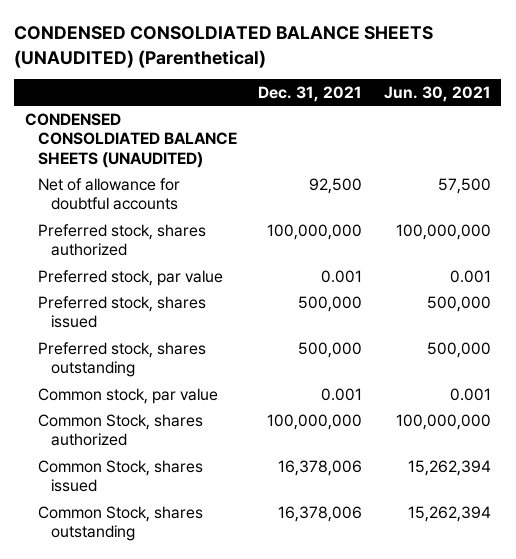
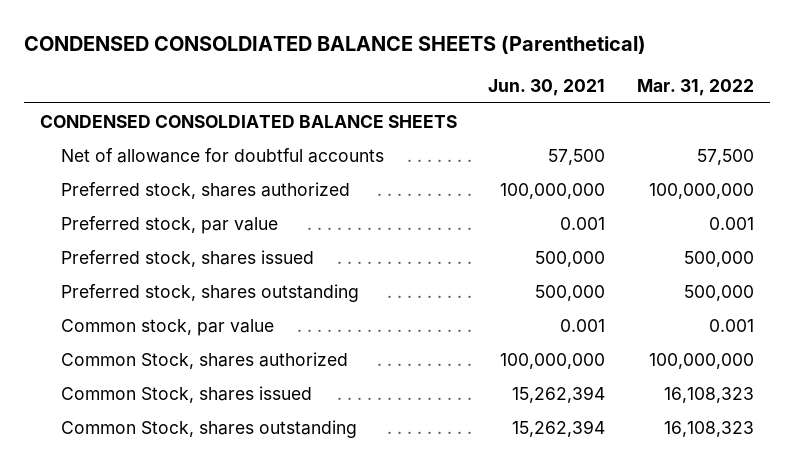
[14,25,434,68] CONDENSED CONSOLDIATED BALANCE SHEETS (UNAUDITED) (Parenthetical) -> [23,34,646,54] CONDENSED CONSOLDIATED BALANCE SHEETS (Parenthetical)
[258,85,363,102] Dec. 31, 2021 -> none
none -> [637,78,755,96] Mar. 31, 2022
[25,112,237,168] CONDENSED CONSOLDIATED BALANCE SHEETS (UNAUDITED) -> [39,114,457,128] CONDENSED CONSOLDIATED BALANCE SHEETS

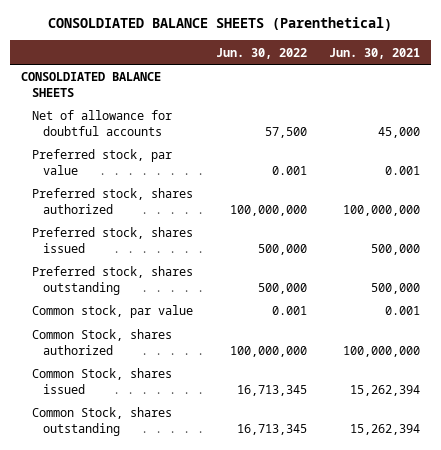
[23,34,646,54] CONDENSED CONSOLDIATED BALANCE SHEETS (Parenthetical) -> [48,17,393,32] CONSOLDIATED BALANCE SHEETS (Parenthetical)
[637,78,755,96] Mar. 31, 2022 -> none
none -> [215,47,307,59] Jun. 30, 2022
[39,114,457,128] CONDENSED CONSOLDIATED BALANCE SHEETS -> [20,72,161,97] CONSOLDIATED BALANCE SHEETS
[548,148,606,165] 57,500 -> [377,126,420,138] 45,000
[61,181,351,199] Preferred stock, shares authorized -> [32,188,194,214] Preferred stock, shares authorized

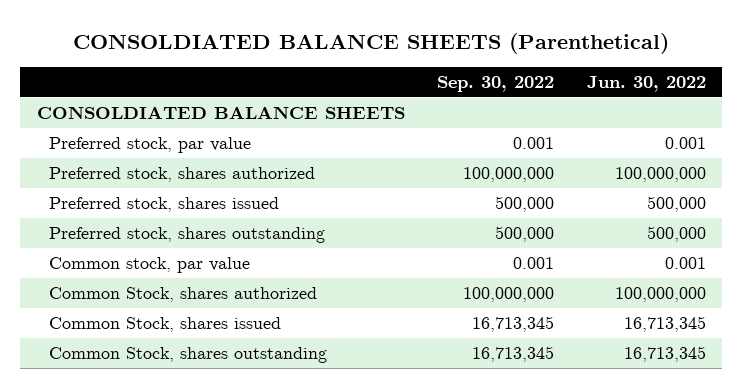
[328,47,420,59] Jun. 30, 2021 -> none
none -> [437,76,555,93] Sep. 30, 2022
[32,110,173,136] Net of allowance for doubtful accounts -> none

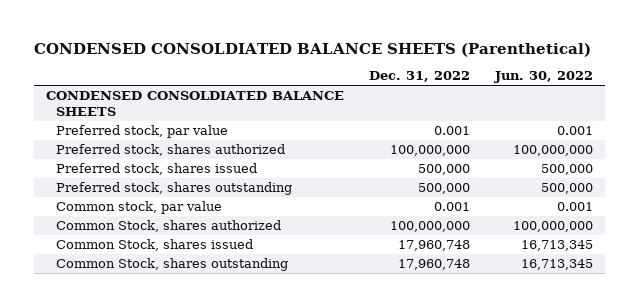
[73,32,670,54] CONSOLDIATED BALANCE SHEETS (Parenthetical) -> [34,42,592,57] CONDENSED CONSOLDIATED BALANCE SHEETS (Parenthetical)
[437,76,555,93] Sep. 30, 2022 -> none
none -> [369,71,471,83] Dec. 31, 2022
[36,106,405,120] CONSOLDIATED BALANCE SHEETS -> [46,91,345,116] CONDENSED CONSOLDIATED BALANCE SHEETS

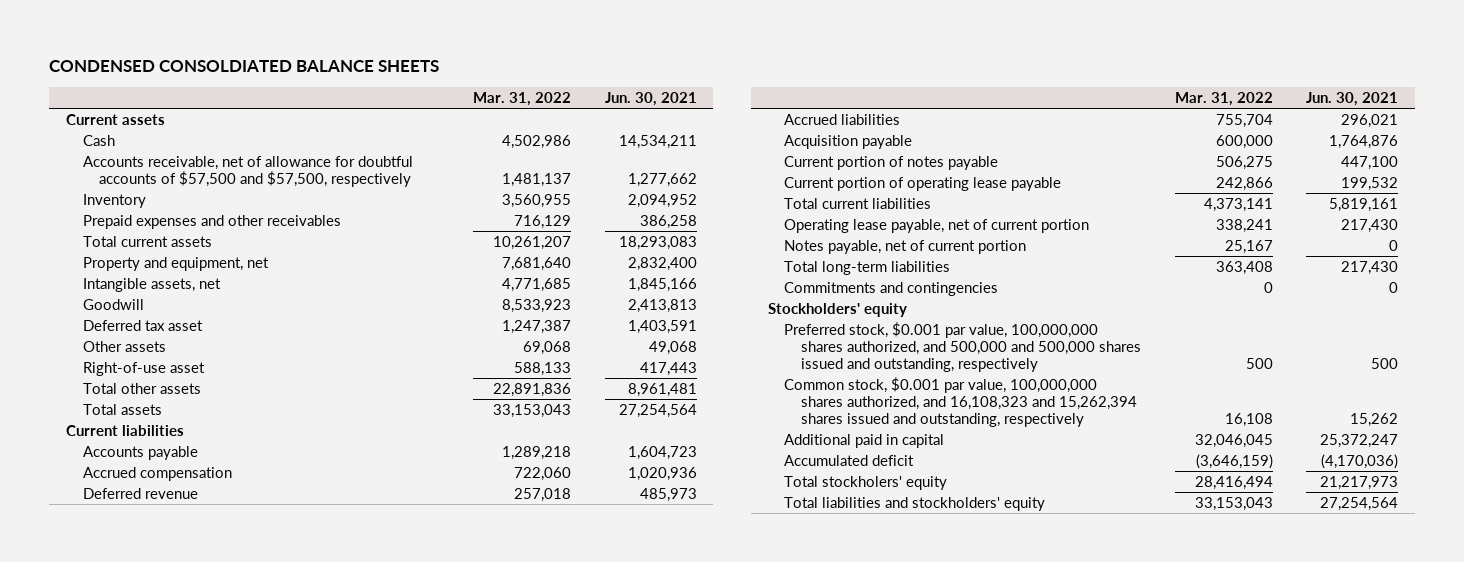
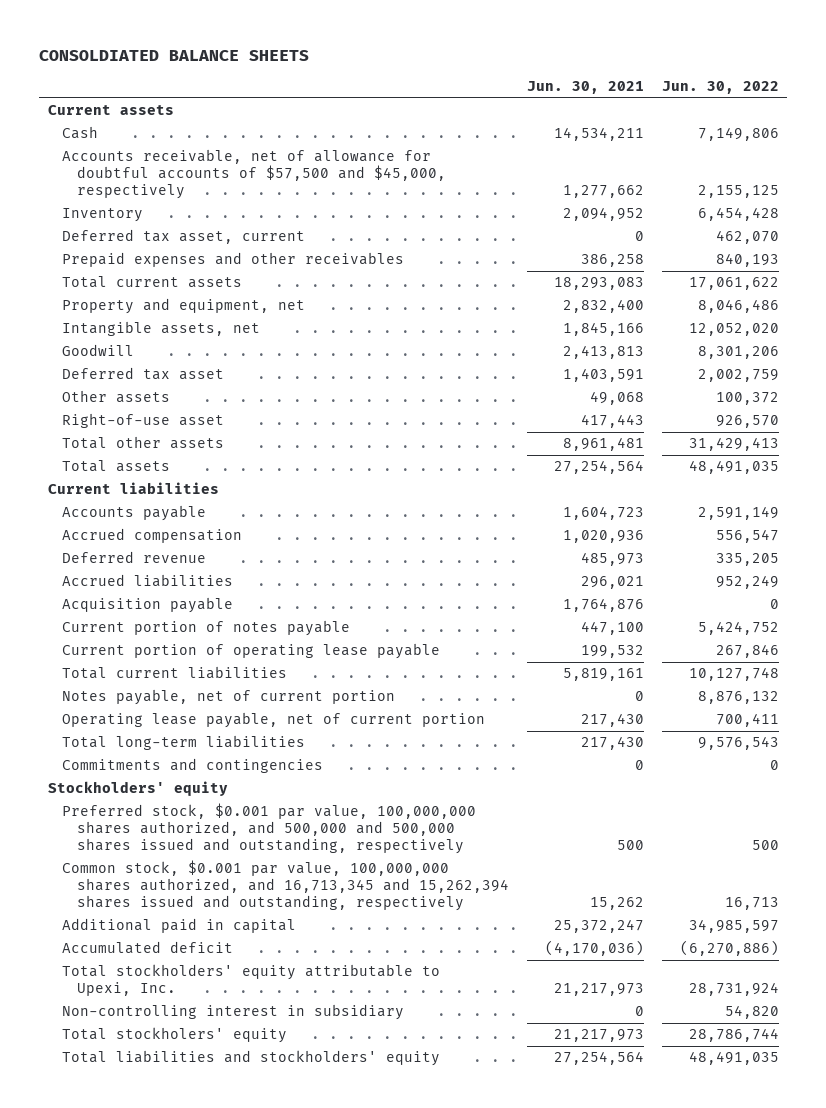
[48,60,439,73] CONDENSED CONSOLDIATED BALANCE SHEETS -> [38,49,309,61] CONSOLDIATED BALANCE SHEETS
[473,91,572,106] Mar. 31, 2022 -> none
none -> [661,81,779,95] Jun. 30, 2022
[82,155,413,188] Accounts receivable, net of allowance for doubtful accounts of $57,500 and $57,500, respectively -> [62,149,447,200] Accounts receivable, net of allowance for doubtful accounts of $57,500 and $45,000, respectively
none -> [62,229,306,245] Deferred tax asset, current
[784,218,1090,233] Operating lease payable, net of current portion -> [62,712,486,729] Operating lease payable, net of current portion
[784,376,1138,428] Common stock, $0.001 par value, 100,000,000 shares authorized, and 16,108,323 and 15,262,394 shares issued and outstanding, respectively -> [62,860,510,912] Common stock, $0.001 par value, 100,000,000 shares authorized, and 16,713,345 and 15,262,394 shares issued and outstanding, respectively
none -> [62,964,441,997] Total stockholders' equity attributable to Upexi, Inc.
none -> [62,1004,405,1021] Non-controlling interest in subsidiary

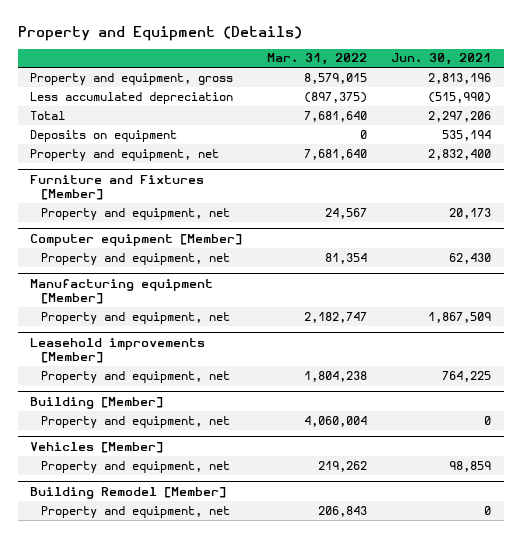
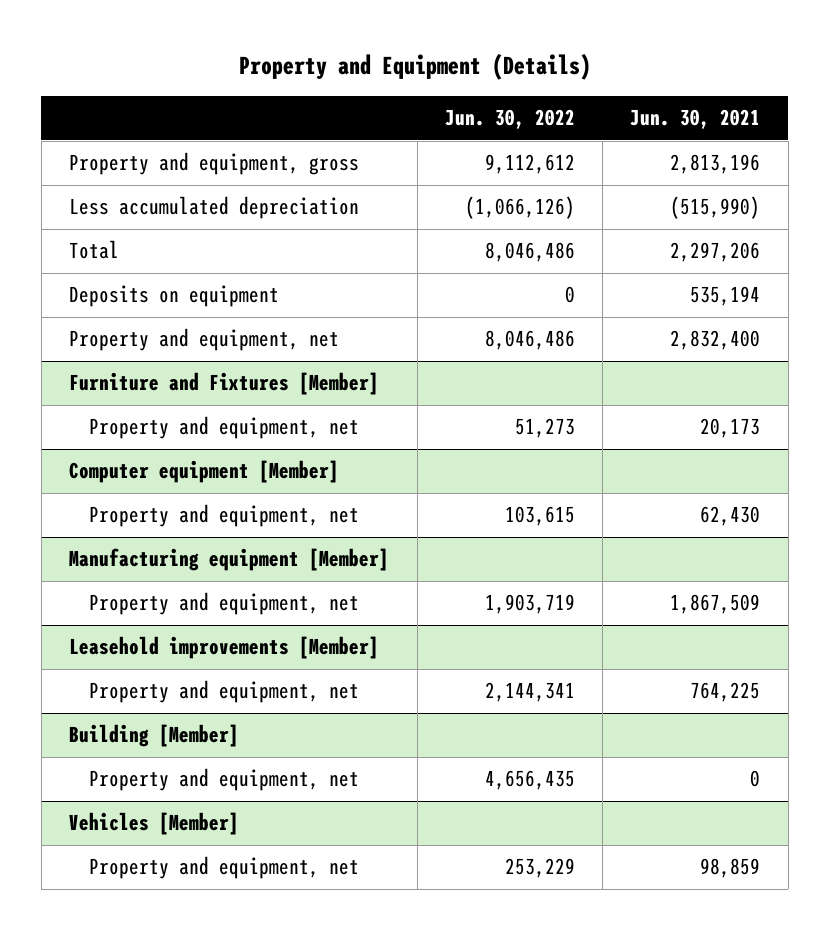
[266,53,367,66] Mar. 31, 2022 -> none
none -> [444,109,575,130] Jun. 30, 2022
[30,486,227,499] Building Remodel [Member] -> none
[41,505,231,518] Property and equipment, net -> none

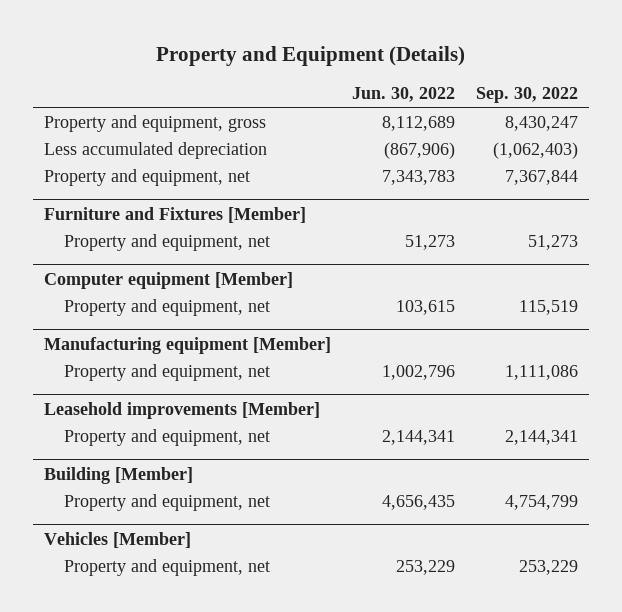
[630,109,761,130] Jun. 30, 2021 -> none
none -> [476,87,579,104] Sep. 30, 2022
[69,240,120,260] Total -> none
[69,285,280,308] Deposits on equipment -> none
[484,154,575,175] 9,112,612 -> [382,115,456,131] 8,112,689
[464,196,575,220] (1,066,126) -> [384,141,456,159] (867,906)
[484,330,575,351] 8,046,486 -> [382,169,456,185] 7,343,783
[484,594,575,615] 1,903,719 -> [382,364,456,380] 1,002,796

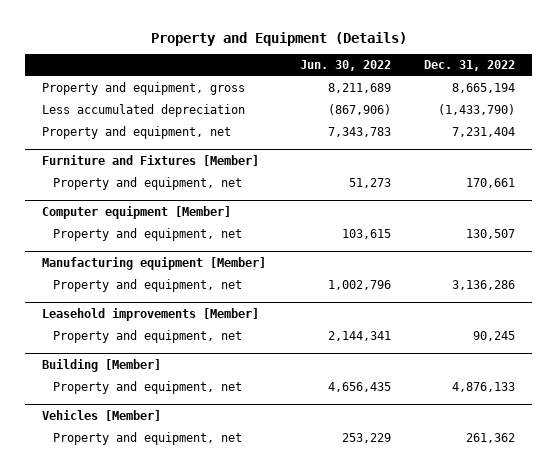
[476,87,579,104] Sep. 30, 2022 -> none
none -> [424,60,516,72] Dec. 31, 2022
[382,115,456,131] 8,112,689 -> [327,83,391,94] 8,211,689

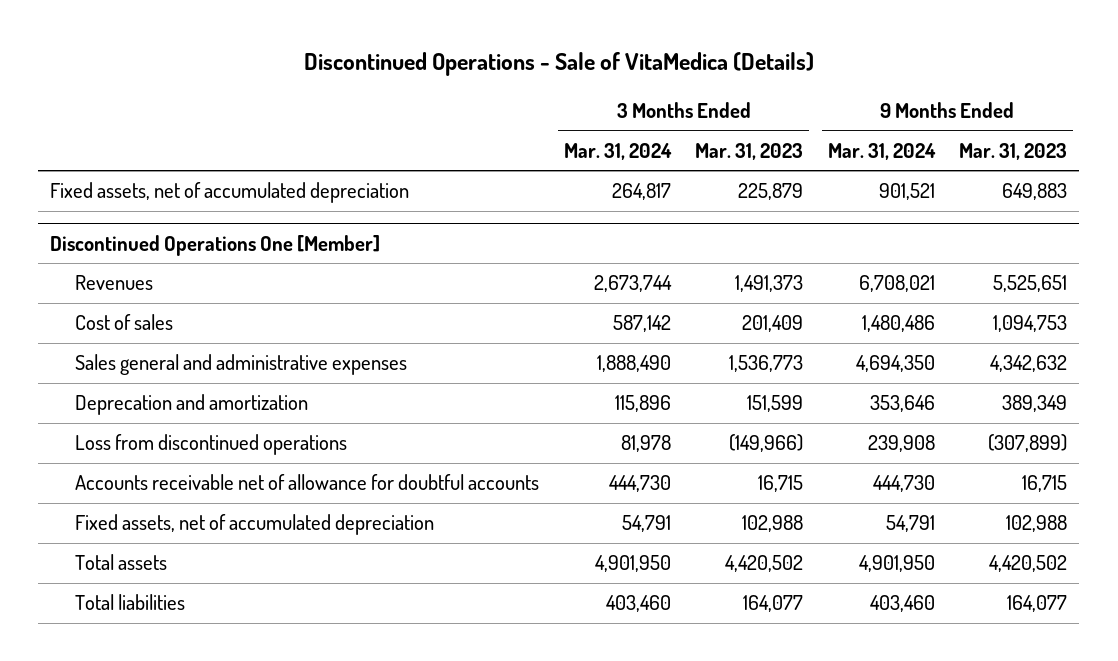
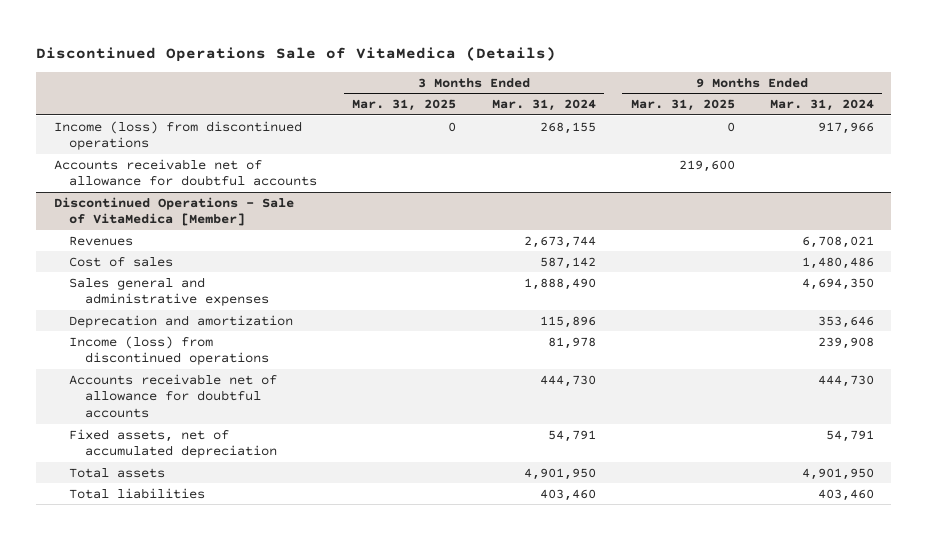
[303,52,814,77] Discontinued Operations - Sale of VitaMedica (Details) -> [36,46,557,62] Discontinued Operations Sale of VitaMedica (Details)
[695,142,804,160] Mar. 31, 2023 -> none
[959,142,1068,160] Mar. 31, 2023 -> none
none -> [352,99,457,112] Mar. 31, 2025
none -> [630,99,735,112] Mar. 31, 2025
[50,182,410,204] Fixed assets, net of accumulated depreciation -> none
none -> [53,120,302,151] Income (loss) from discontinued operations
none -> [53,158,318,187] Accounts receivable net of allowance for doubtful accounts
[50,234,381,256] Discontinued Operations One [Member] -> [53,196,294,227] Discontinued Operations - Sale of VitaMedica [Member]
[75,434,348,456] Loss from discontinued operations -> [69,335,270,366] Income (loss) from discontinued operations

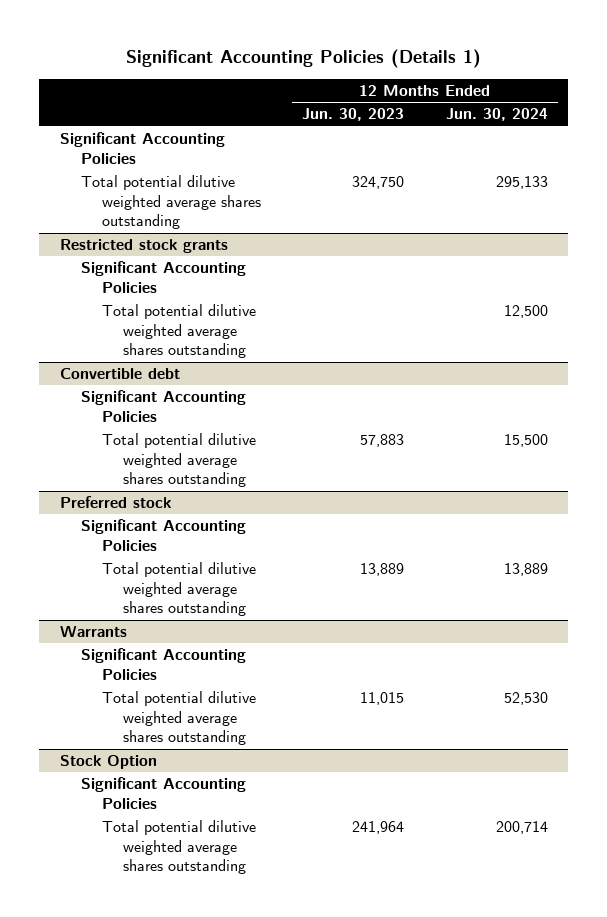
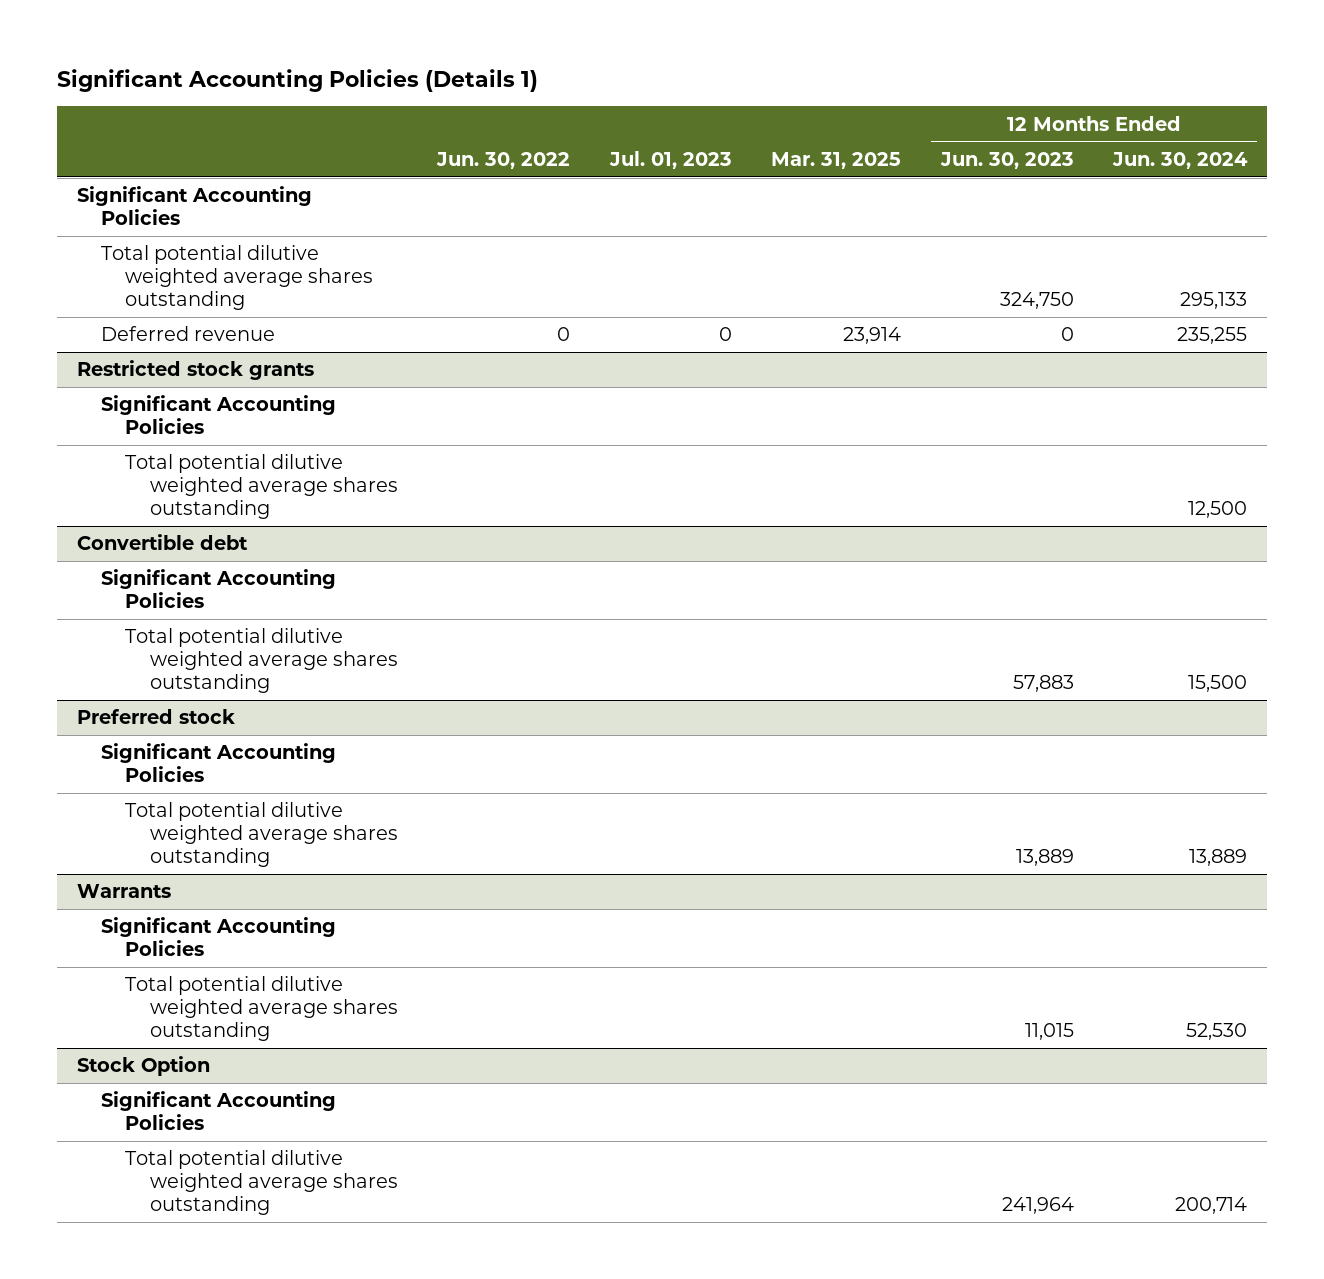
none -> [436,151,571,169] Jun. 30, 2022
none -> [608,150,732,169] Jul. 01, 2023
none -> [771,151,902,169] Mar. 31, 2025
none -> [101,326,276,342] Deferred revenue

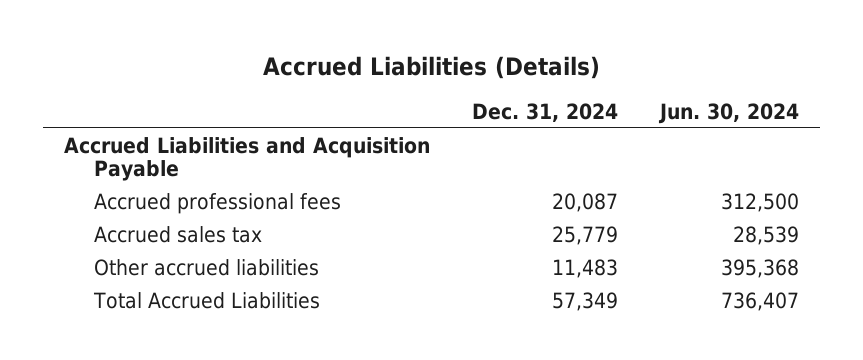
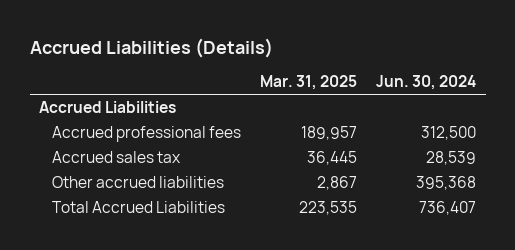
[472,102,619,122] Dec. 31, 2024 -> none
none -> [259,75,357,91] Mar. 31, 2025
[63,136,430,182] Accrued Liabilities and Acquisition Payable -> [39,100,177,113] Accrued Liabilities

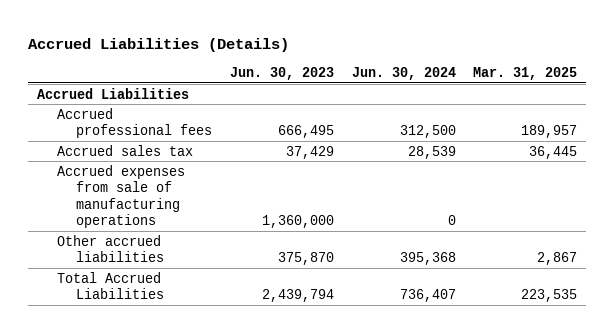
none -> [229,66,334,80] Jun. 30, 2023
none -> [56,164,185,229] Accrued expenses from sale of manufacturing operations

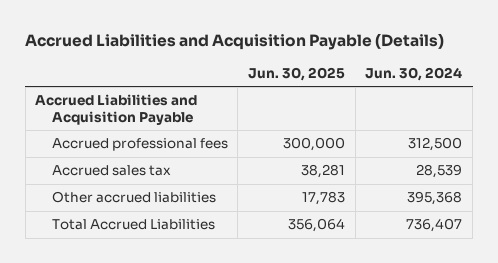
[28,37,290,52] Accrued Liabilities (Details) -> [25,33,445,51] Accrued Liabilities and Acquisition Payable (Details)
[229,66,334,80] Jun. 30, 2023 -> none
[473,66,578,80] Mar. 31, 2025 -> none
none -> [247,66,345,81] Jun. 30, 2025
[37,87,190,99] Accrued Liabilities -> [35,94,198,125] Accrued Liabilities and Acquisition Payable
[56,164,185,229] Accrued expenses from sale of manufacturing operations -> none

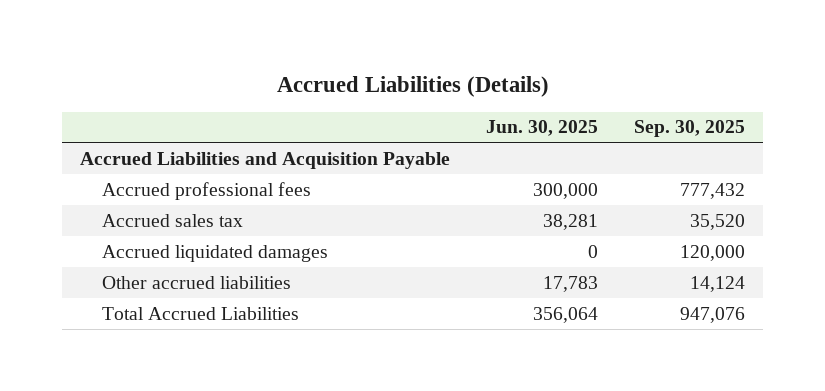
[25,33,445,51] Accrued Liabilities and Acquisition Payable (Details) -> [276,76,549,98] Accrued Liabilities (Details)
[365,66,463,81] Jun. 30, 2024 -> none
none -> [634,120,746,138] Sep. 30, 2025
none -> [101,244,328,262] Accrued liquidated damages

